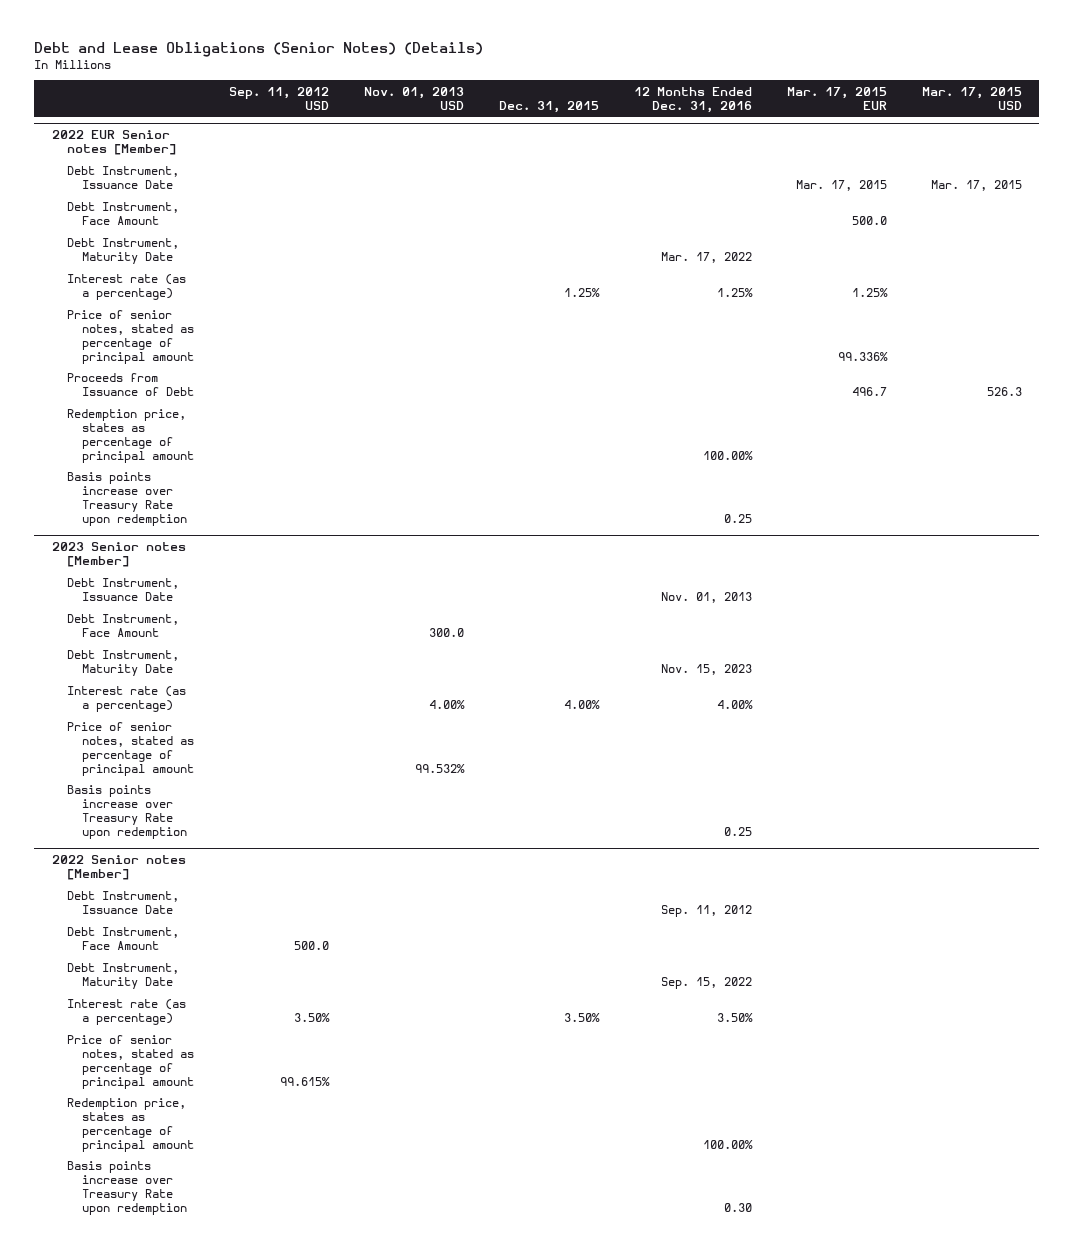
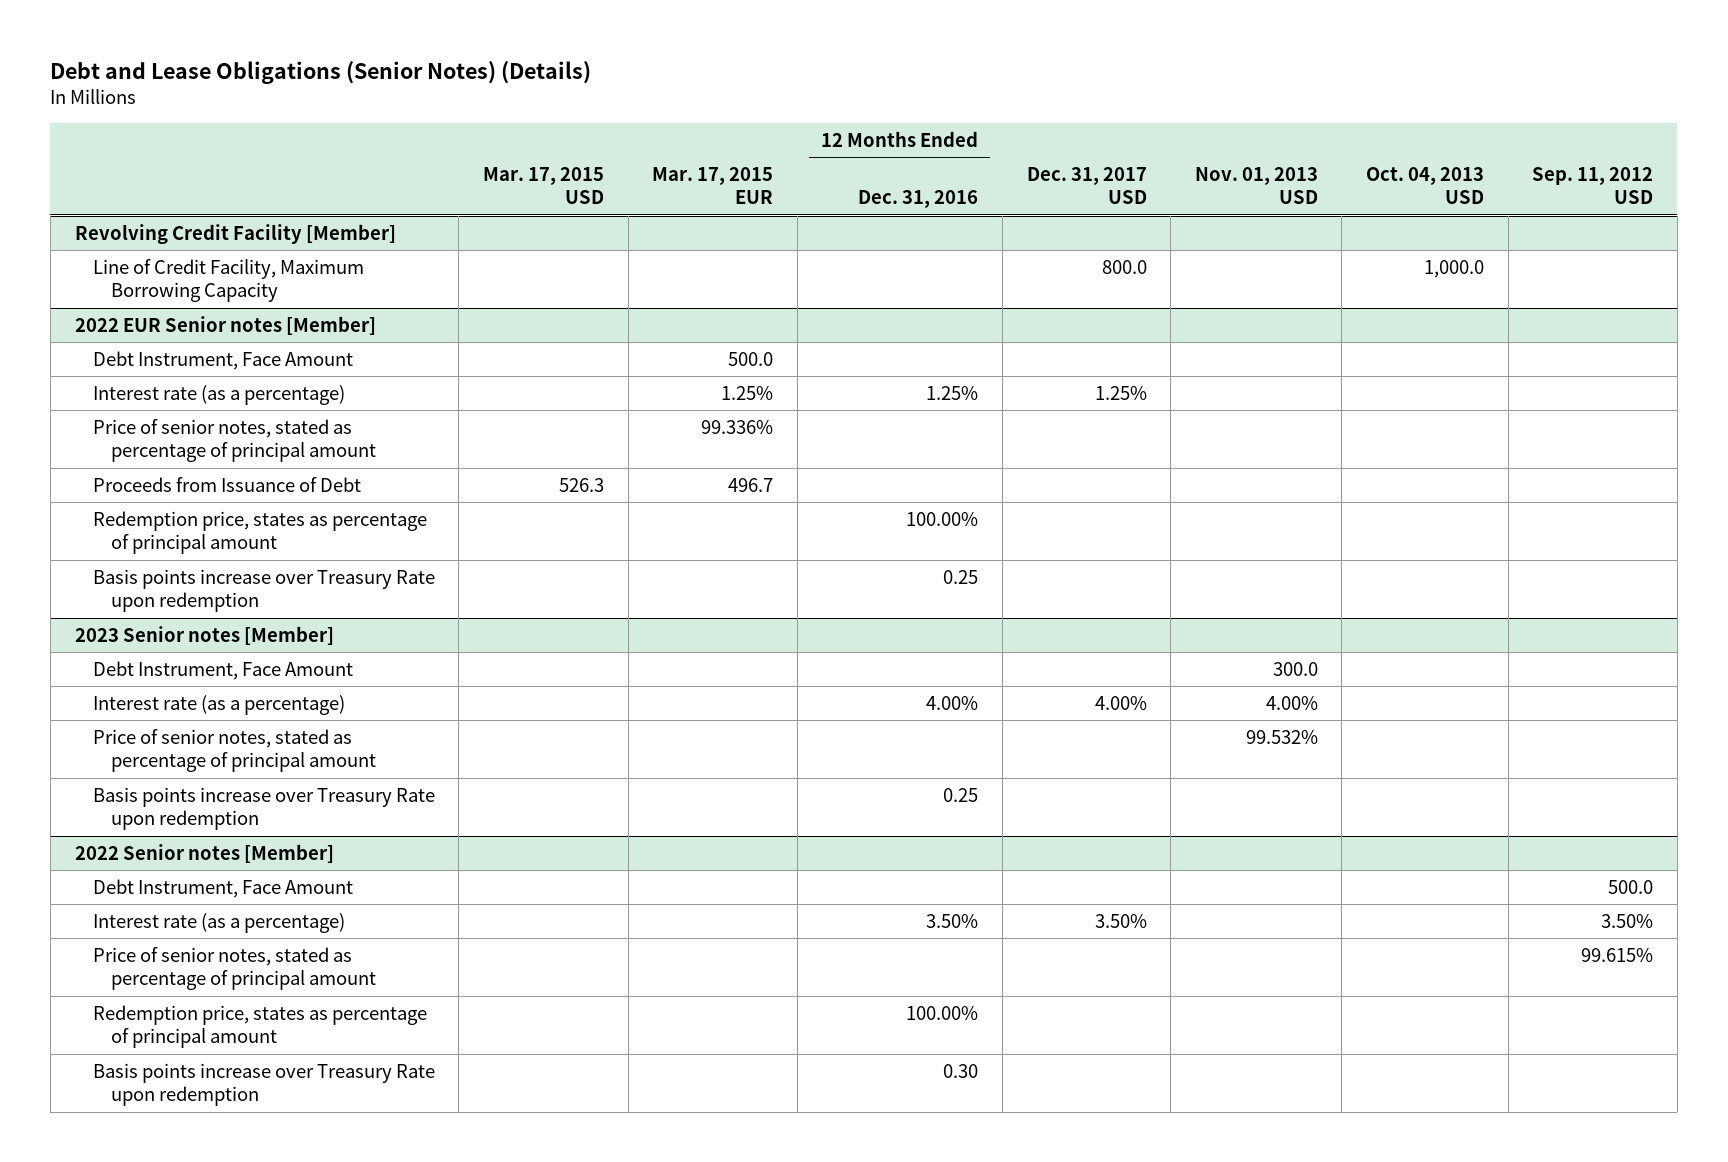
[499,100,600,113] Dec. 31, 2015 -> none
none -> [1026,166,1147,205] Dec. 31, 2017 USD
none -> [1365,166,1484,205] Oct. 04, 2013 USD
none -> [74,223,396,244] Revolving Credit Facility [Member]
none -> [92,258,364,303] Line of Credit Facility, Maximum Borrowing Capacity
[67,166,180,190] Debt Instrument, Issuance Date -> none
[67,238,180,265] Debt Instrument, Maturity Date -> none
[67,578,180,602] Debt Instrument, Issuance Date -> none
[67,650,180,677] Debt Instrument, Maturity Date -> none
[67,891,180,915] Debt Instrument, Issuance Date -> none
[67,963,180,990] Debt Instrument, Maturity Date -> none

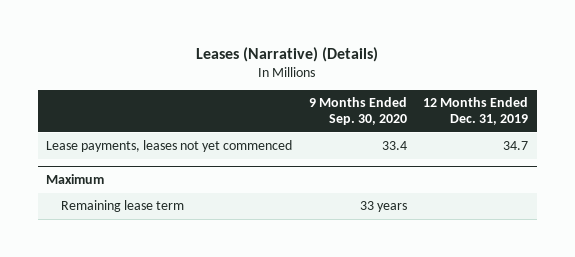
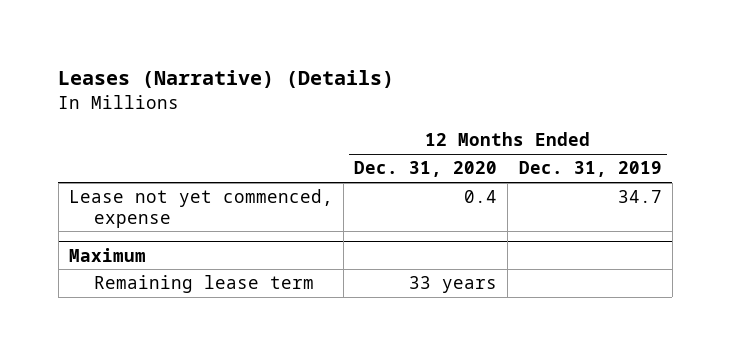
[308,97,407,126] 9 Months Ended Sep. 30, 2020 -> none
none -> [354,161,498,178] Dec. 31, 2020
[46,140,293,153] Lease payments, leases not yet commenced -> [68,189,333,228] Lease not yet commenced, expense

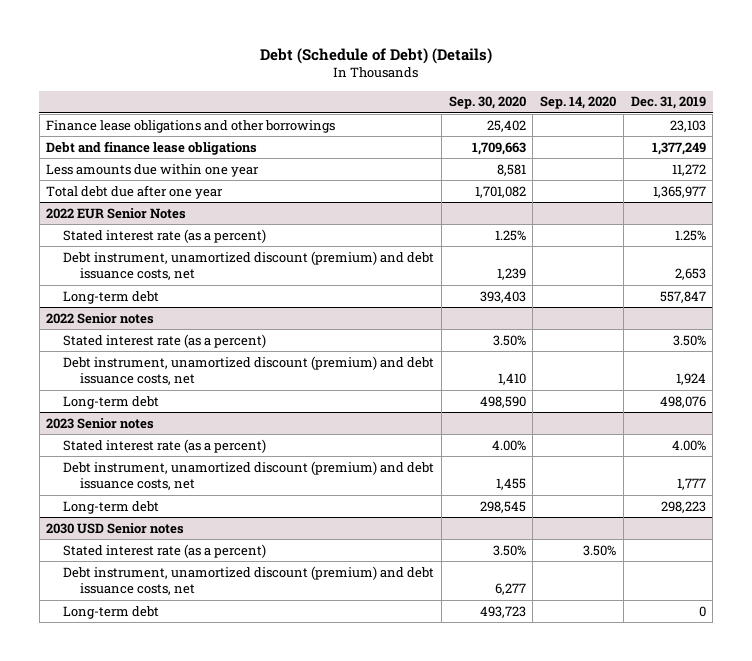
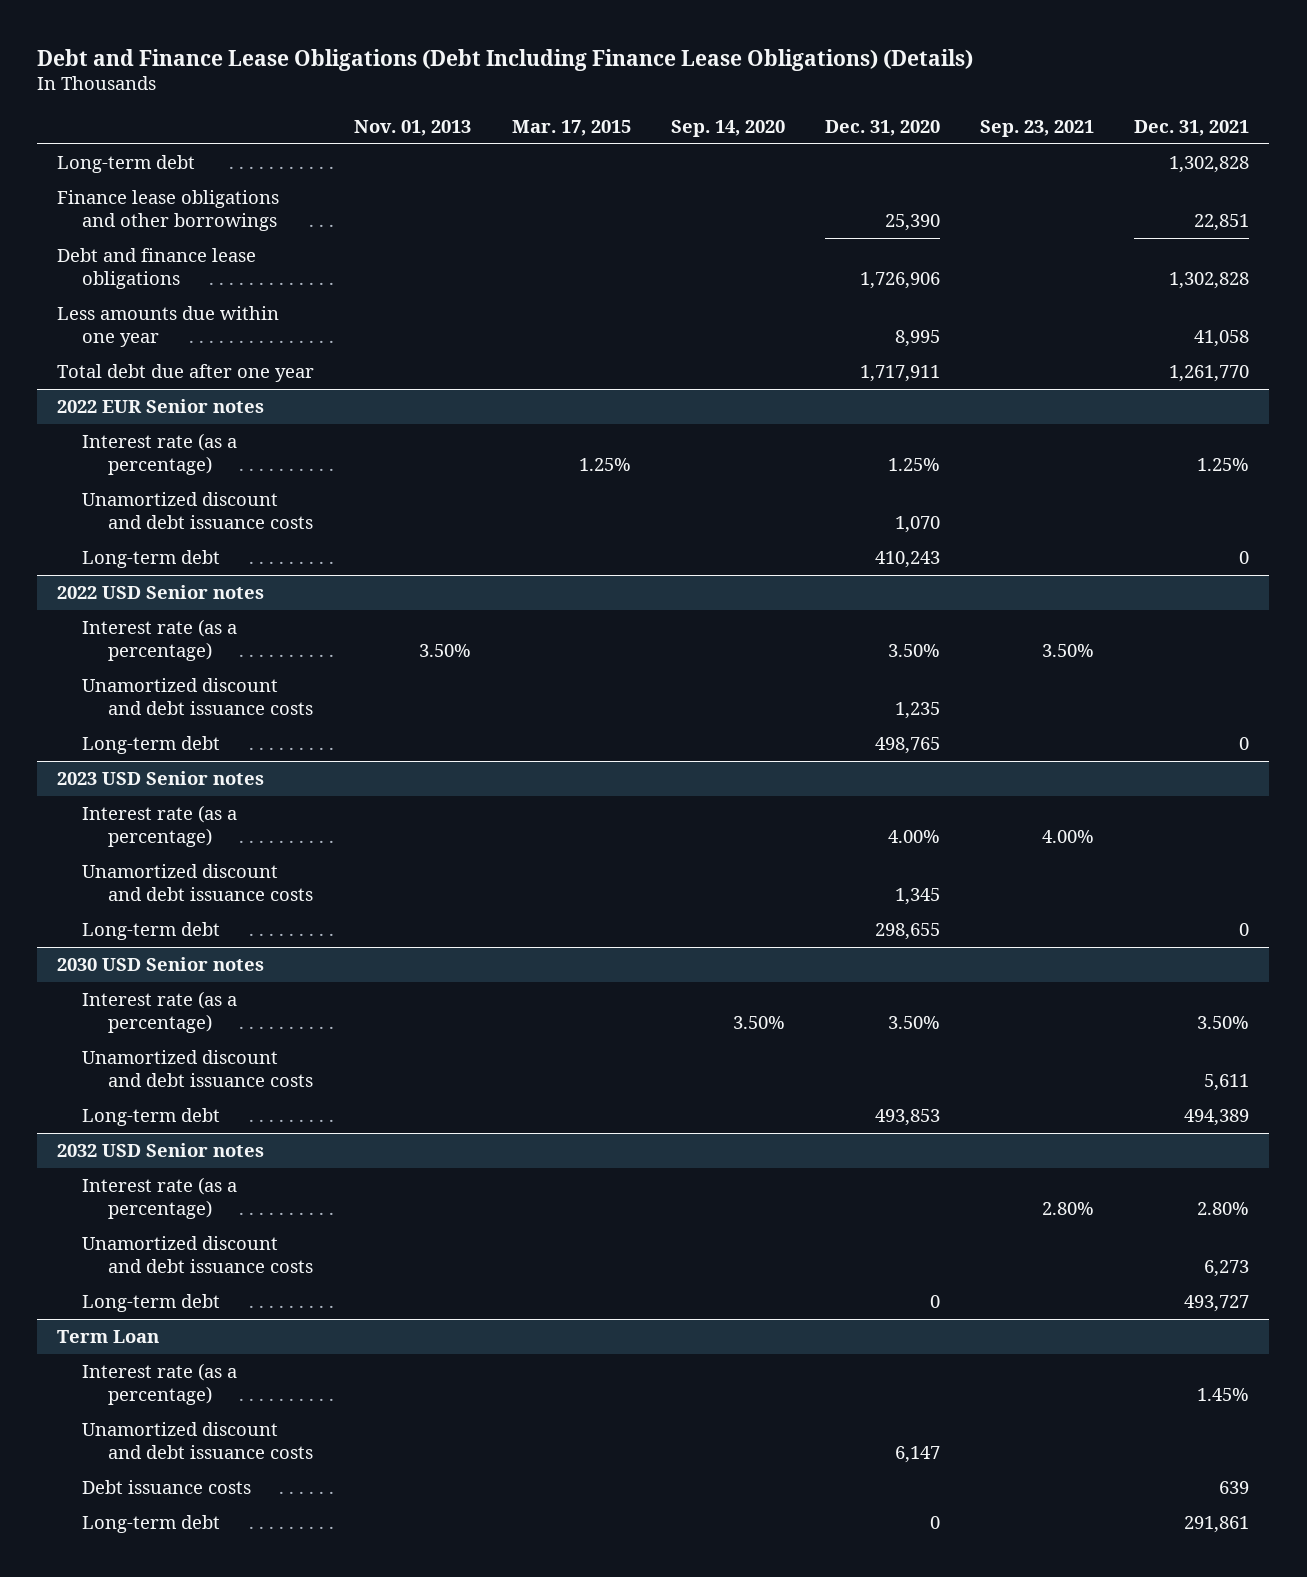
[260,47,493,64] Debt (Schedule of Debt) (Details) -> [37,48,974,71] Debt and Finance Lease Obligations (Debt Including Finance Lease Obligations) (Details)
[448,96,526,110] Sep. 30, 2020 -> none
[630,96,706,110] Dec. 31, 2019 -> none
none -> [354,119,472,136] Nov. 01, 2013
none -> [511,119,631,136] Mar. 17, 2015
none -> [824,119,940,136] Dec. 31, 2020
none -> [980,119,1095,137] Sep. 23, 2021
none -> [1134,119,1250,136] Dec. 31, 2021
none -> [57,155,196,174] Long-term debt
[46,207,187,219] 2022 EUR Senior Notes -> [57,399,265,414] 2022 EUR Senior notes
[63,228,267,243] Stated interest rate (as a percent) -> [82,433,238,476] Interest rate (as a percentage)
[63,250,435,281] Debt instrument, unamortized discount (premium) and debt issuance costs, net -> [82,492,313,530] Unamortized discount and debt issuance costs
[46,312,155,324] 2022 Senior notes -> none
[63,333,267,348] Stated interest rate (as a percent) -> none
[63,355,435,386] Debt instrument, unamortized discount (premium) and debt issuance costs, net -> none
[63,395,160,409] Long-term debt -> none
none -> [57,585,265,600] 2022 USD Senior notes
none -> [82,619,238,662] Interest rate (as a percentage)
none -> [82,678,313,716] Unamortized discount and debt issuance costs
none -> [82,736,221,755] Long-term debt
[46,417,155,429] 2023 Senior notes -> [57,771,265,786] 2023 USD Senior notes
[63,438,267,453] Stated interest rate (as a percent) -> [82,805,238,848] Interest rate (as a percentage)
[63,460,435,491] Debt instrument, unamortized discount (premium) and debt issuance costs, net -> [82,864,313,902] Unamortized discount and debt issuance costs
[63,543,267,558] Stated interest rate (as a percent) -> [82,991,238,1034] Interest rate (as a percentage)
[63,565,435,596] Debt instrument, unamortized discount (premium) and debt issuance costs, net -> [82,1050,313,1088] Unamortized discount and debt issuance costs
none -> [57,1143,265,1158] 2032 USD Senior notes
none -> [82,1177,238,1220] Interest rate (as a percentage)
none -> [82,1236,313,1274] Unamortized discount and debt issuance costs
none -> [82,1294,221,1313] Long-term debt
none -> [57,1330,160,1344] Term Loan
none -> [82,1363,238,1406] Interest rate (as a percentage)
none -> [82,1422,313,1460] Unamortized discount and debt issuance costs
none -> [82,1480,252,1495] Debt issuance costs
none -> [82,1515,221,1534] Long-term debt

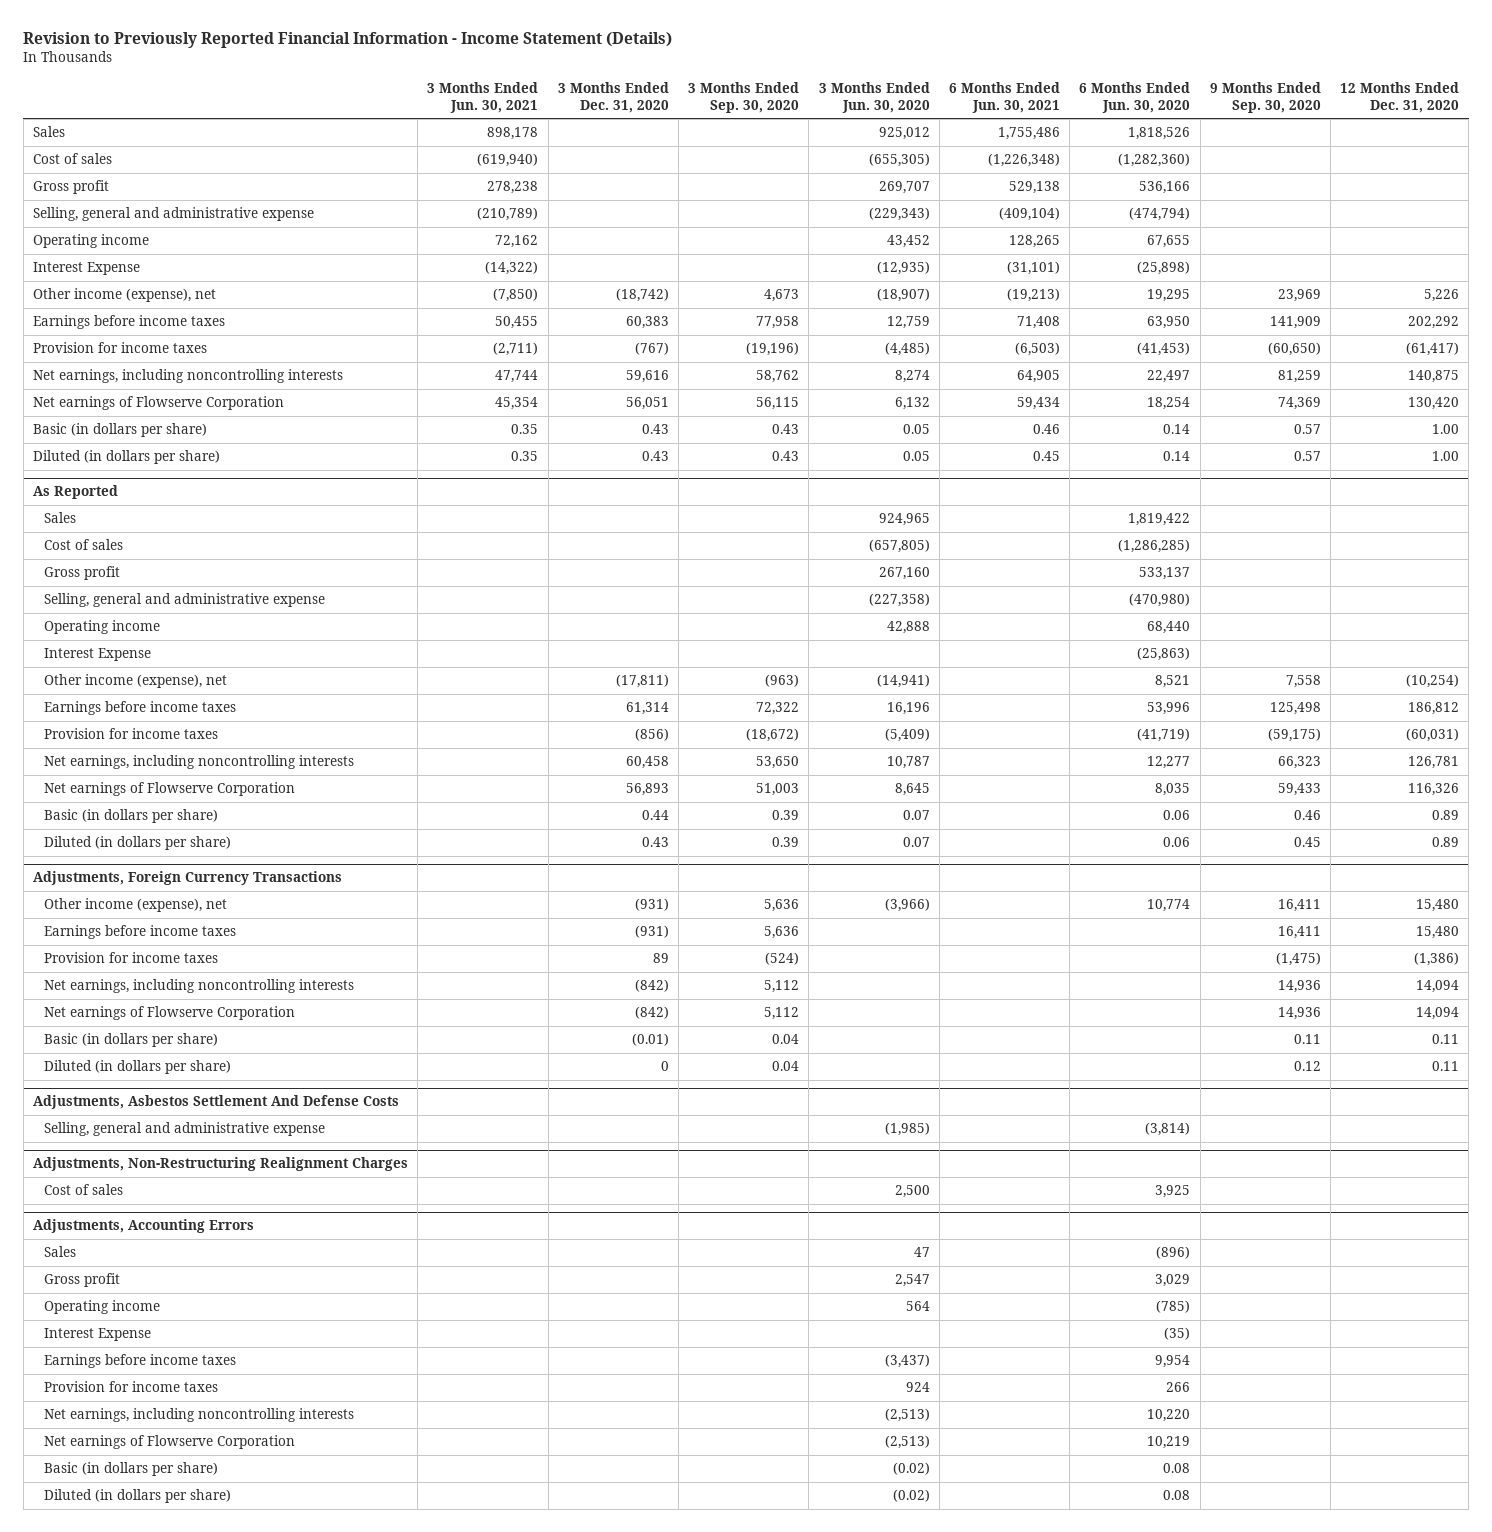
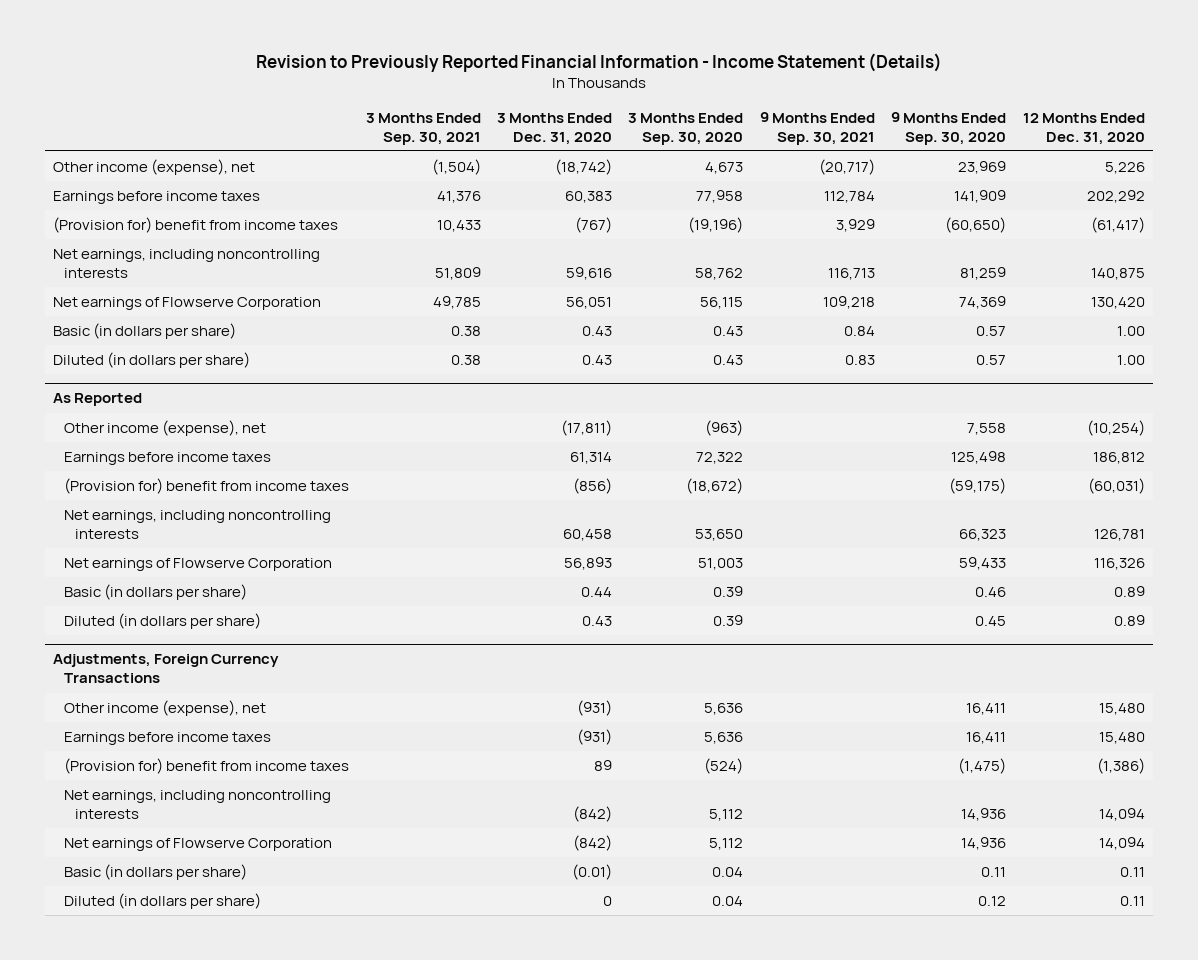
[427,82,539,113] 3 Months Ended Jun. 30, 2021 -> none
[818,82,930,113] 3 Months Ended Jun. 30, 2020 -> none
[948,82,1060,113] 6 Months Ended Jun. 30, 2021 -> none
[1079,82,1191,113] 6 Months Ended Jun. 30, 2020 -> none
none -> [365,112,481,145] 3 Months Ended Sep. 30, 2021
none -> [759,111,875,145] 9 Months Ended Sep. 30, 2021
[33,126,66,138] Sales -> none
[33,153,113,165] Cost of sales -> none
[33,180,110,195] Gross profit -> none
[33,207,315,222] Selling, general and administrative expense -> none
[33,234,150,249] Operating income -> none
[33,262,141,276] Interest Expense -> none
[33,342,208,354] Provision for income taxes -> [53,217,339,234] (Provision for) benefit from income taxes
[43,512,76,524] Sales -> none
[43,539,123,551] Cost of sales -> none
[43,566,120,581] Gross profit -> none
[43,593,325,608] Selling, general and administrative expense -> none
[43,620,160,635] Operating income -> none
[43,648,151,662] Interest Expense -> none
[43,728,218,740] Provision for income taxes -> [64,478,350,495] (Provision for) benefit from income taxes
[43,952,218,964] Provision for income taxes -> [64,758,350,775] (Provision for) benefit from income taxes
[33,1095,400,1110] Adjustments, Asbestos Settlement And Defense Costs -> none
[43,1122,325,1137] Selling, general and administrative expense -> none
[33,1157,409,1172] Adjustments, Non-Restructuring Realignment Charges -> none
[43,1184,123,1196] Cost of sales -> none
[33,1219,255,1234] Adjustments, Accounting Errors -> none
[43,1246,76,1258] Sales -> none
[43,1273,120,1288] Gross profit -> none
[43,1300,160,1315] Operating income -> none
[43,1328,151,1342] Interest Expense -> none
[43,1354,236,1369] Earnings before income taxes -> none
[43,1381,218,1393] Provision for income taxes -> none
[43,1408,354,1423] Net earnings, including noncontrolling interests -> none
[43,1435,295,1450] Net earnings of Flowserve Corporation -> none
[43,1462,218,1477] Basic (in dollars per share) -> none
[43,1489,231,1504] Diluted (in dollars per share) -> none

